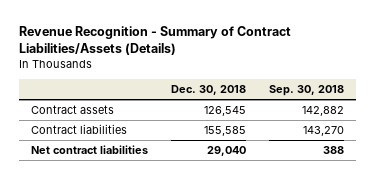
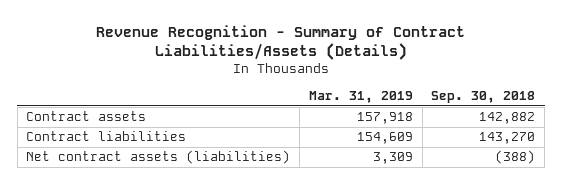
[170,85,246,96] Dec. 30, 2018 -> none
none -> [308,91,413,104] Mar. 31, 2019
[30,145,148,155] Net contract liabilities -> [26,150,291,165] Net contract assets (liabilities)
[323,146,345,155] 388 -> [495,150,536,165] (388)

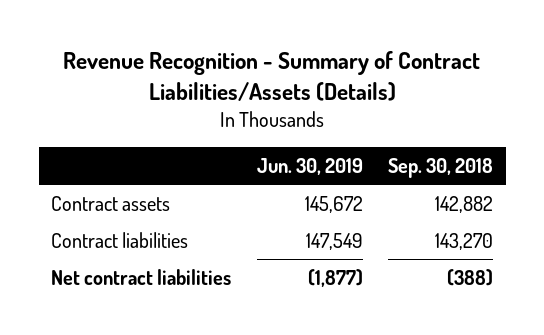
[308,91,413,104] Mar. 31, 2019 -> none
none -> [256,157,363,175] Jun. 30, 2019
[26,150,291,165] Net contract assets (liabilities) -> [51,268,232,285] Net contract liabilities

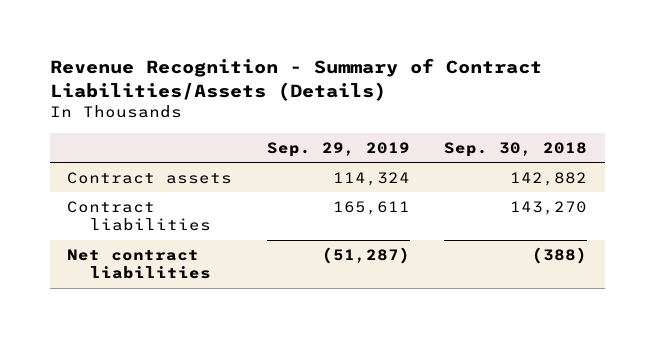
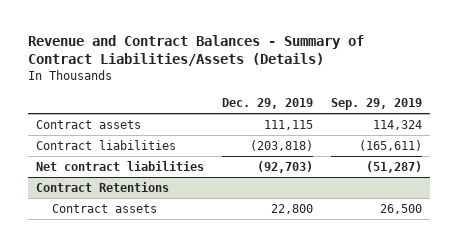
[49,58,542,101] Revenue Recognition - Summary of Contract Liabilities/Assets (Details) -> [27,35,364,67] Revenue and Contract Balances - Summary of Contract Liabilities/Assets (Details)
[444,141,588,157] Sep. 30, 2018 -> none
none -> [221,98,313,110] Dec. 29, 2019
[332,201,410,216] 165,611 -> [358,139,422,151] (165,611)
none -> [36,181,170,192] Contract Retentions
none -> [52,203,158,213] Contract assets

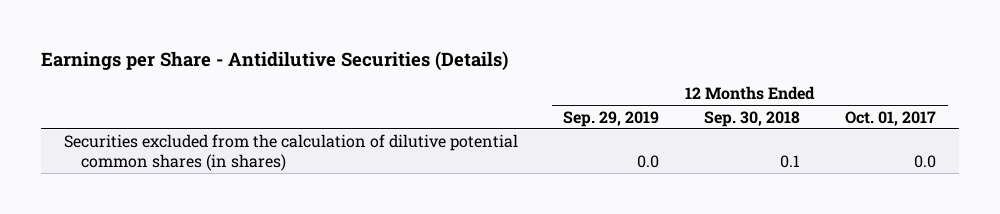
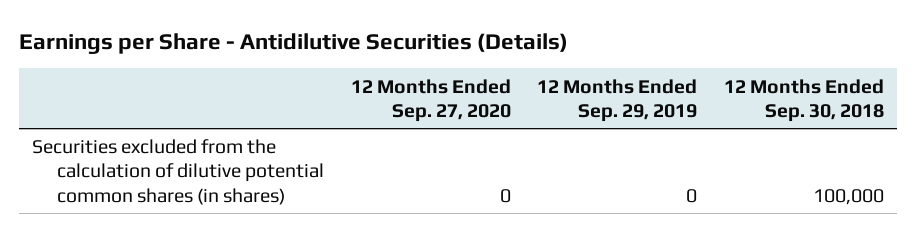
[845,110,937,126] Oct. 01, 2017 -> none
none -> [350,78,511,122] 12 Months Ended Sep. 27, 2020
[636,154,659,168] 0.0 -> [686,188,698,203] 0
[780,154,801,168] 0.1 -> [812,188,884,205] 100,000

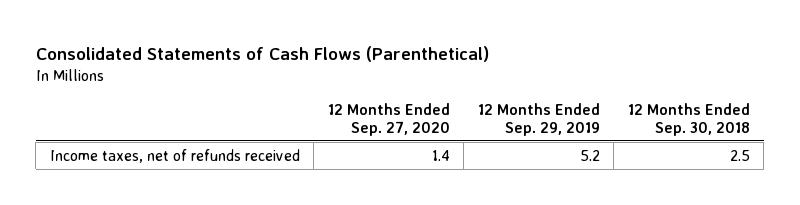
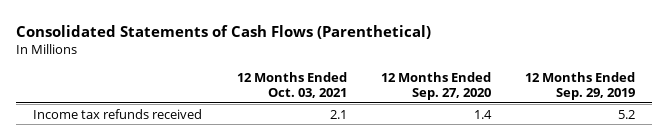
[627,102,750,136] 12 Months Ended Sep. 30, 2018 -> none
none -> [236,72,347,99] 12 Months Ended Oct. 03, 2021
[49,148,300,163] Income taxes, net of refunds received -> [33,108,203,119] Income tax refunds received

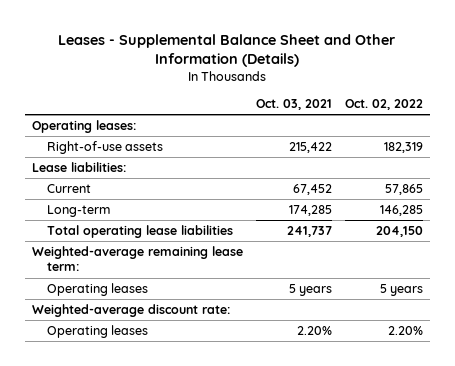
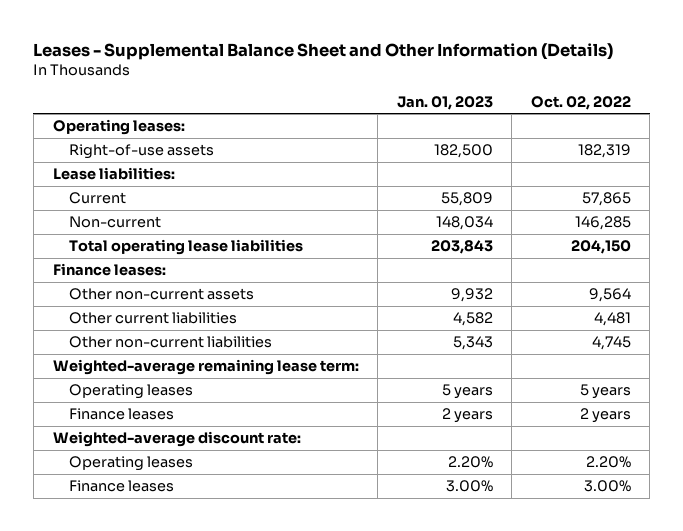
[255,99,332,111] Oct. 03, 2021 -> none
none -> [396,95,493,110] Jan. 01, 2023
[47,205,111,218] Long-term -> [68,216,161,229] Non-current
none -> [52,263,166,277] Finance leases:
none -> [68,288,254,301] Other non-current assets
none -> [68,312,237,325] Other current liabilities
none -> [68,336,272,349] Other non-current liabilities
none -> [68,408,174,421] Finance leases
none -> [68,480,174,493] Finance leases

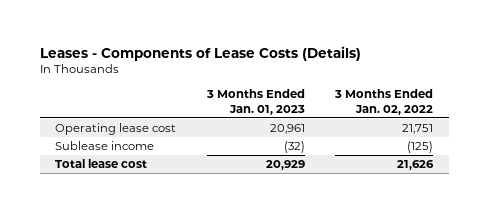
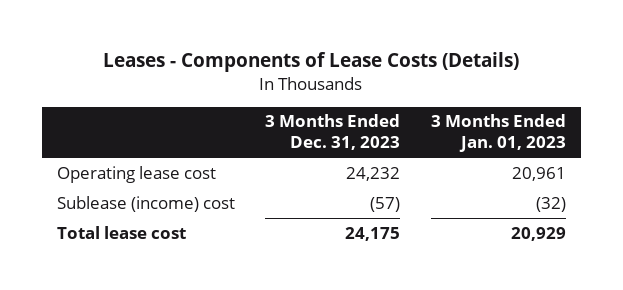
[334,89,434,116] 3 Months Ended Jan. 02, 2022 -> none
none -> [265,114,401,151] 3 Months Ended Dec. 31, 2023
[55,140,155,150] Sublease income -> [56,195,235,212] Sublease (income) cost

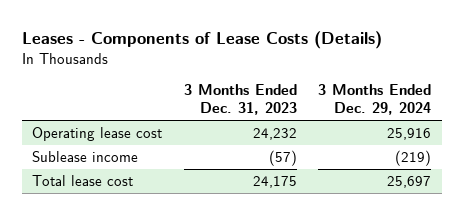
[430,114,566,153] 3 Months Ended Jan. 01, 2023 -> none
none -> [317,84,431,115] 3 Months Ended Dec. 29, 2024
[56,195,235,212] Sublease (income) cost -> [32,151,139,163] Sublease income

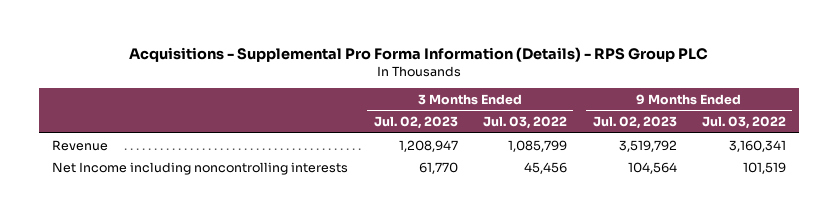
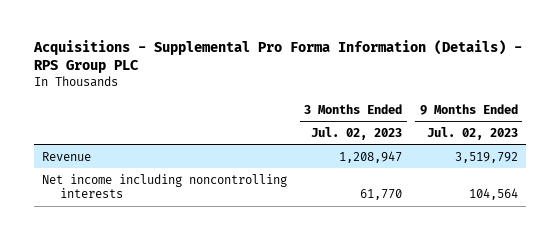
[483,116,568,130] Jul. 03, 2022 -> none
[702,116,787,130] Jul. 03, 2022 -> none
[52,161,349,175] Net Income including noncontrolling interests -> [42,173,288,199] Net income including noncontrolling interests

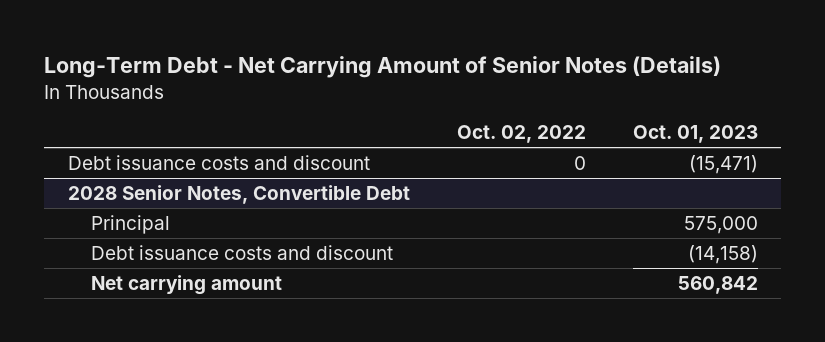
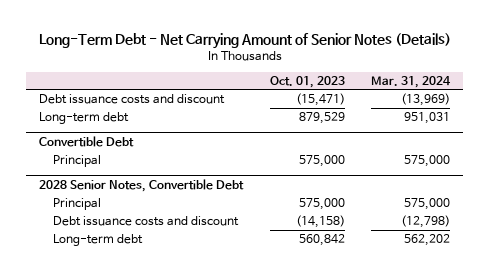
[456,125,586,144] Oct. 02, 2022 -> none
none -> [370,75,451,88] Mar. 31, 2024
none -> [39,112,130,125] Long-term debt
none -> [39,135,135,147] Convertible Debt
none -> [52,155,101,168] Principal
[91,274,283,295] Net carrying amount -> [52,234,143,247] Long-term debt

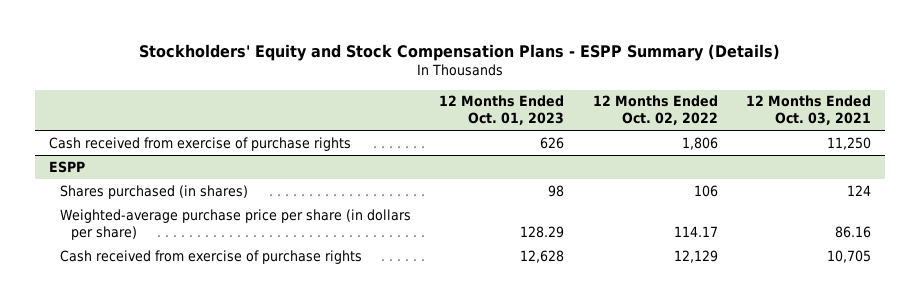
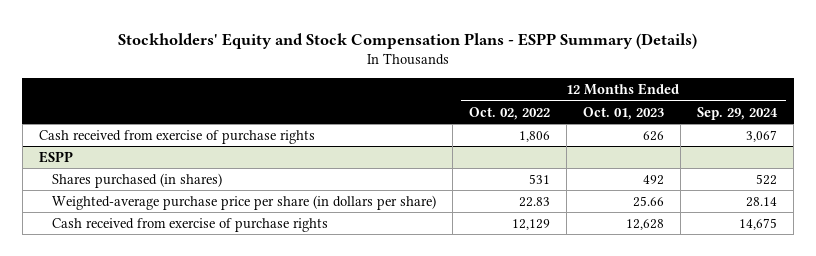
[745,95,871,126] 12 Months Ended Oct. 03, 2021 -> none
none -> [697,106,779,120] Sep. 29, 2024
[548,184,565,197] 98 -> [643,174,665,185] 492
[693,184,718,197] 106 -> [528,173,550,184] 531
[520,225,565,238] 128.29 -> [633,195,665,207] 25.66
[673,225,718,237] 114.17 -> [518,196,550,207] 22.83

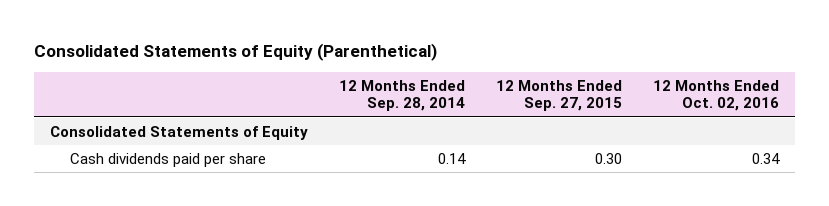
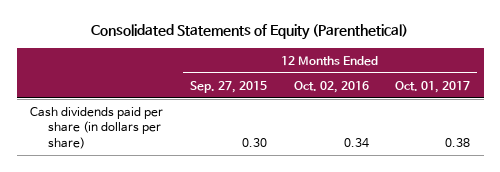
[338,79,465,112] 12 Months Ended Sep. 28, 2014 -> none
none -> [395,80,471,93] Oct. 01, 2017
[49,125,308,140] Consolidated Statements of Equity -> none
[69,152,266,167] Cash dividends paid per share -> [29,106,163,149] Cash dividends paid per share (in dollars per share)

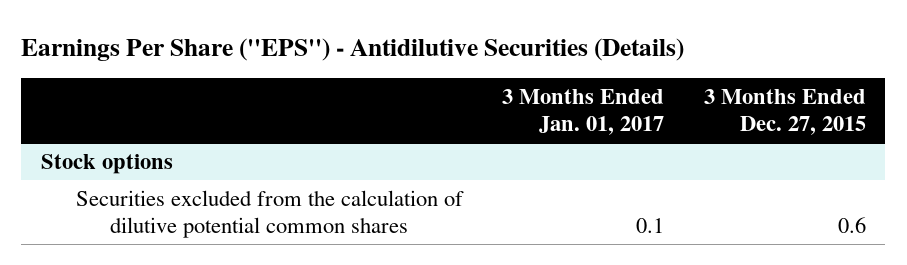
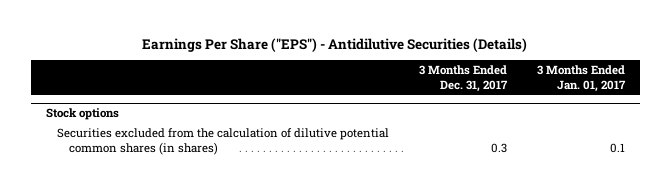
[21,37,685,61] Earnings Per Share (''EPS'') - Antidilutive Securities (Details) -> [142,37,528,52] Earnings Per Share ("EPS") - Antidilutive Securities (Details)
[703,88,866,136] 3 Months Ended Dec. 27, 2015 -> none
none -> [419,65,509,92] 3 Months Ended Dec. 31, 2017
[75,189,464,239] Securities excluded from the calculation of dilutive potential common shares -> [57,128,390,155] Securities excluded from the calculation of dilutive potential common shares (in shares)

